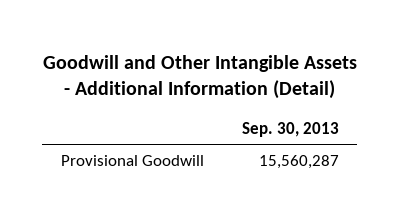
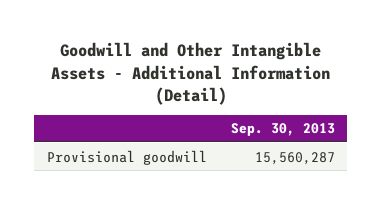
[60,155,204,167] Provisional Goodwill -> [46,149,207,165] Provisional goodwill

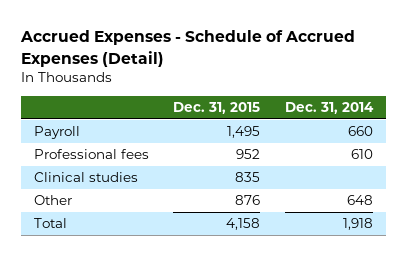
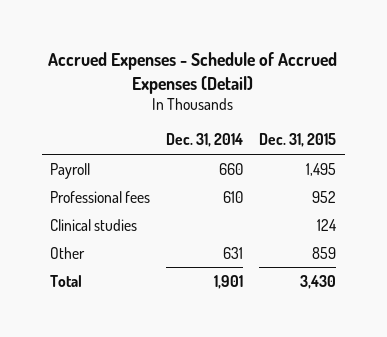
[235,172,261,183] 835 -> [317,218,338,231] 124
[235,195,261,206] 876 -> [312,246,337,259] 859
[347,195,374,206] 648 -> [223,246,244,259] 631
[226,218,261,231] 4,158 -> [300,274,337,289] 3,430
[343,218,374,231] 1,918 -> [214,274,244,289] 1,901

